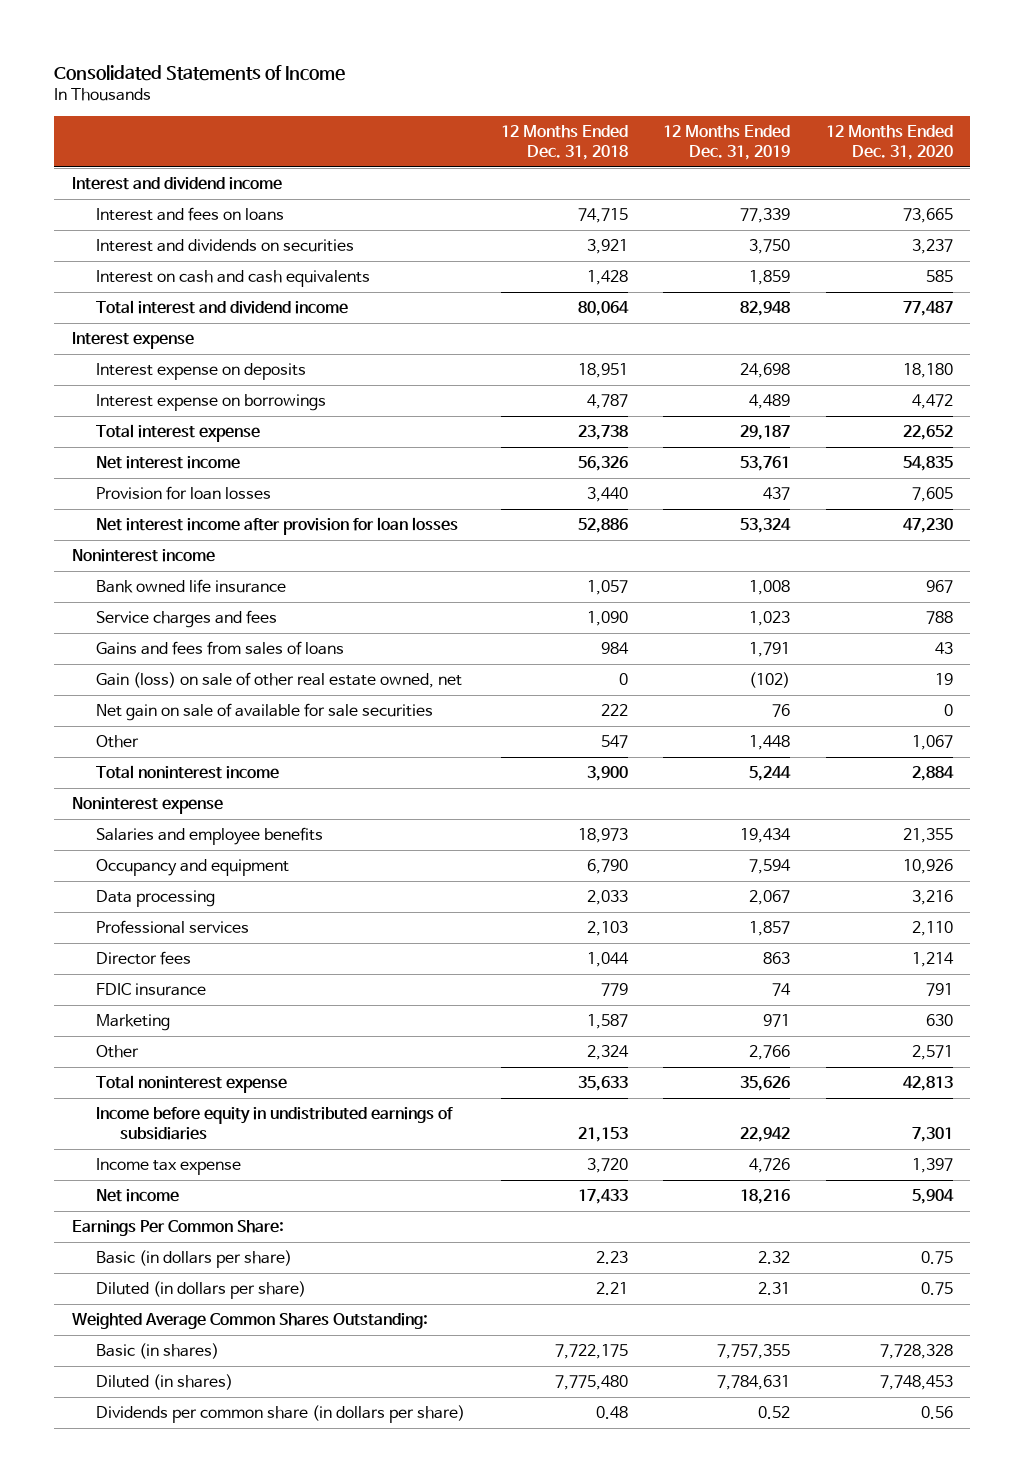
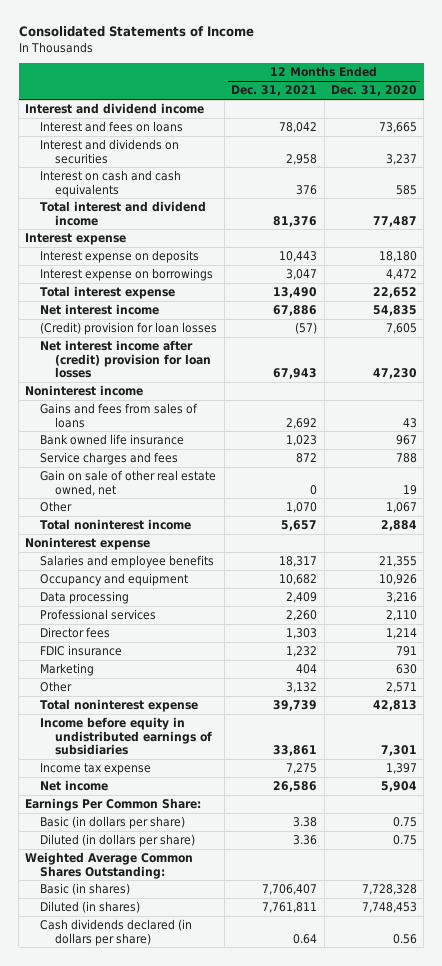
[500,125,628,160] 12 Months Ended Dec. 31, 2018 -> none
[663,125,791,160] 12 Months Ended Dec. 31, 2019 -> none
none -> [231,85,318,97] Dec. 31, 2021
[96,486,272,501] Provision for loan losses -> [40,322,218,336] (Credit) provision for loan losses
[96,517,459,536] Net interest income after provision for loan losses -> [40,340,212,379] Net interest income after (credit) provision for loan losses
[96,641,345,656] Gains and fees from sales of loans -> [40,403,199,428] Gains and fees from sales of loans
[96,703,434,722] Net gain on sale of available for sale securities -> none
[96,672,463,689] Gain (loss) on sale of other real estate owned, net -> [40,470,217,496] Gain on sale of other real estate owned, net
[96,1405,466,1424] Dividends per common share (in dollars per share) -> [40,919,193,946] Cash dividends declared (in dollars per share)

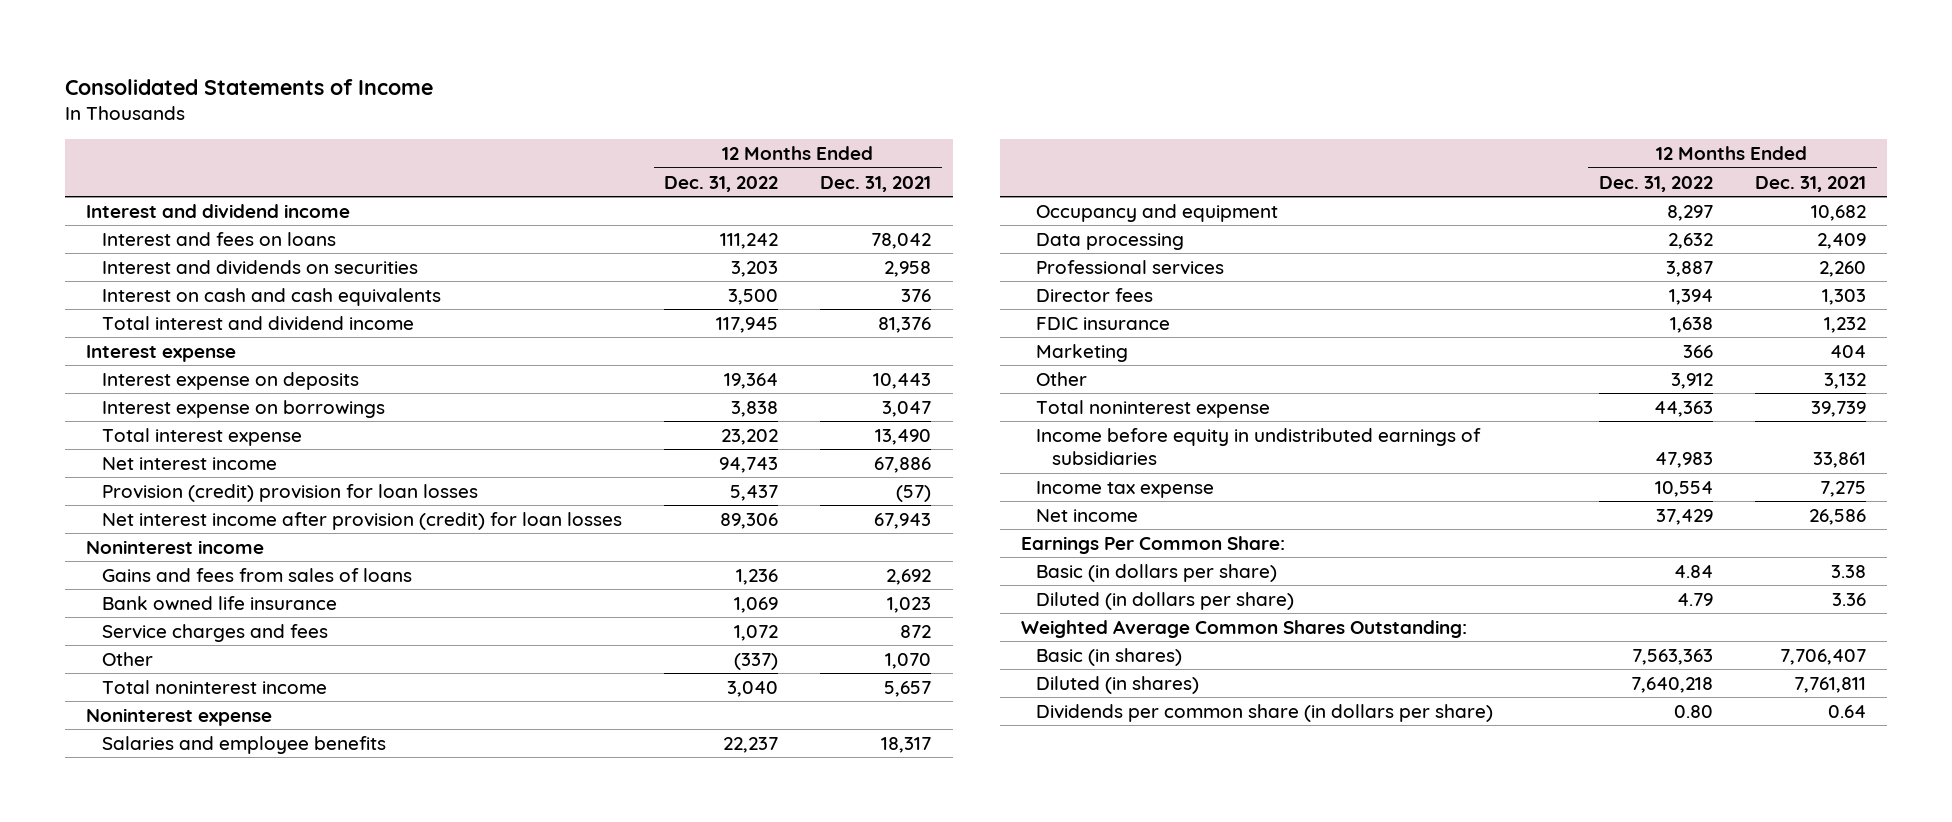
[330,85,417,97] Dec. 31, 2020 -> none
none -> [664,175,779,192] Dec. 31, 2022
[40,322,218,336] (Credit) provision for loan losses -> [101,483,478,502] Provision (credit) provision for loan losses
[40,340,212,379] Net interest income after (credit) provision for loan losses -> [101,511,622,530] Net interest income after provision (credit) for loan losses
[40,470,217,496] Gain on sale of other real estate owned, net -> none
[40,919,193,946] Cash dividends declared (in dollars per share) -> [1036,703,1494,722] Dividends per common share (in dollars per share)

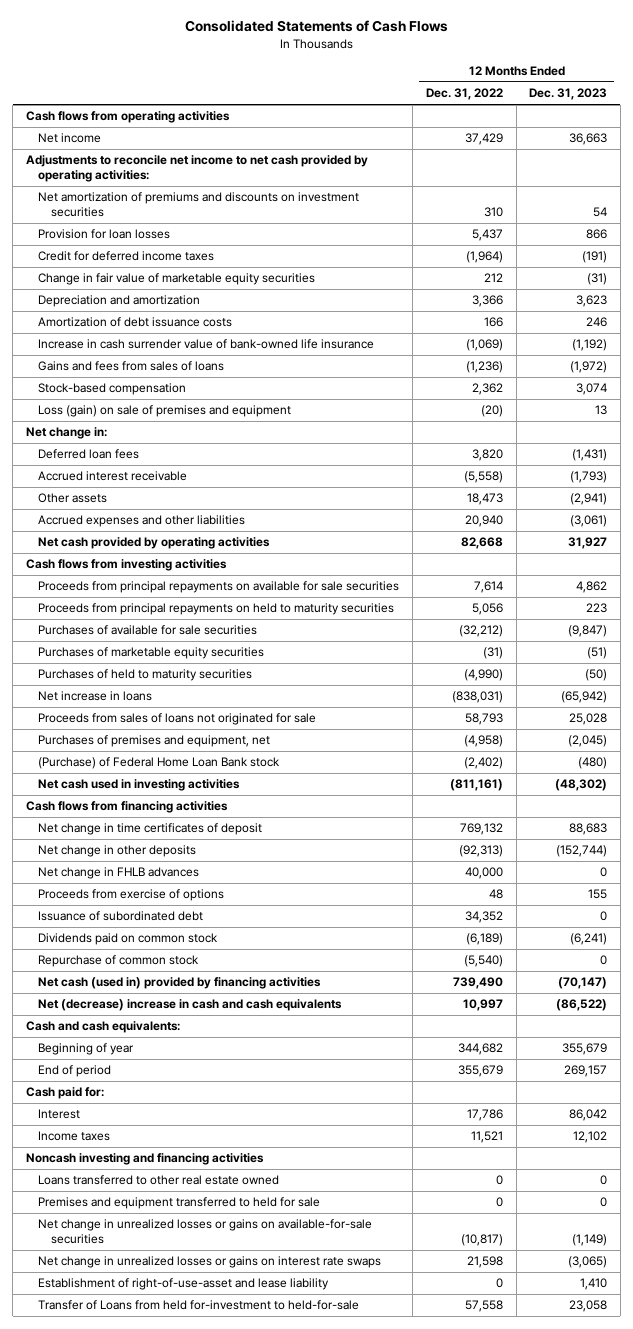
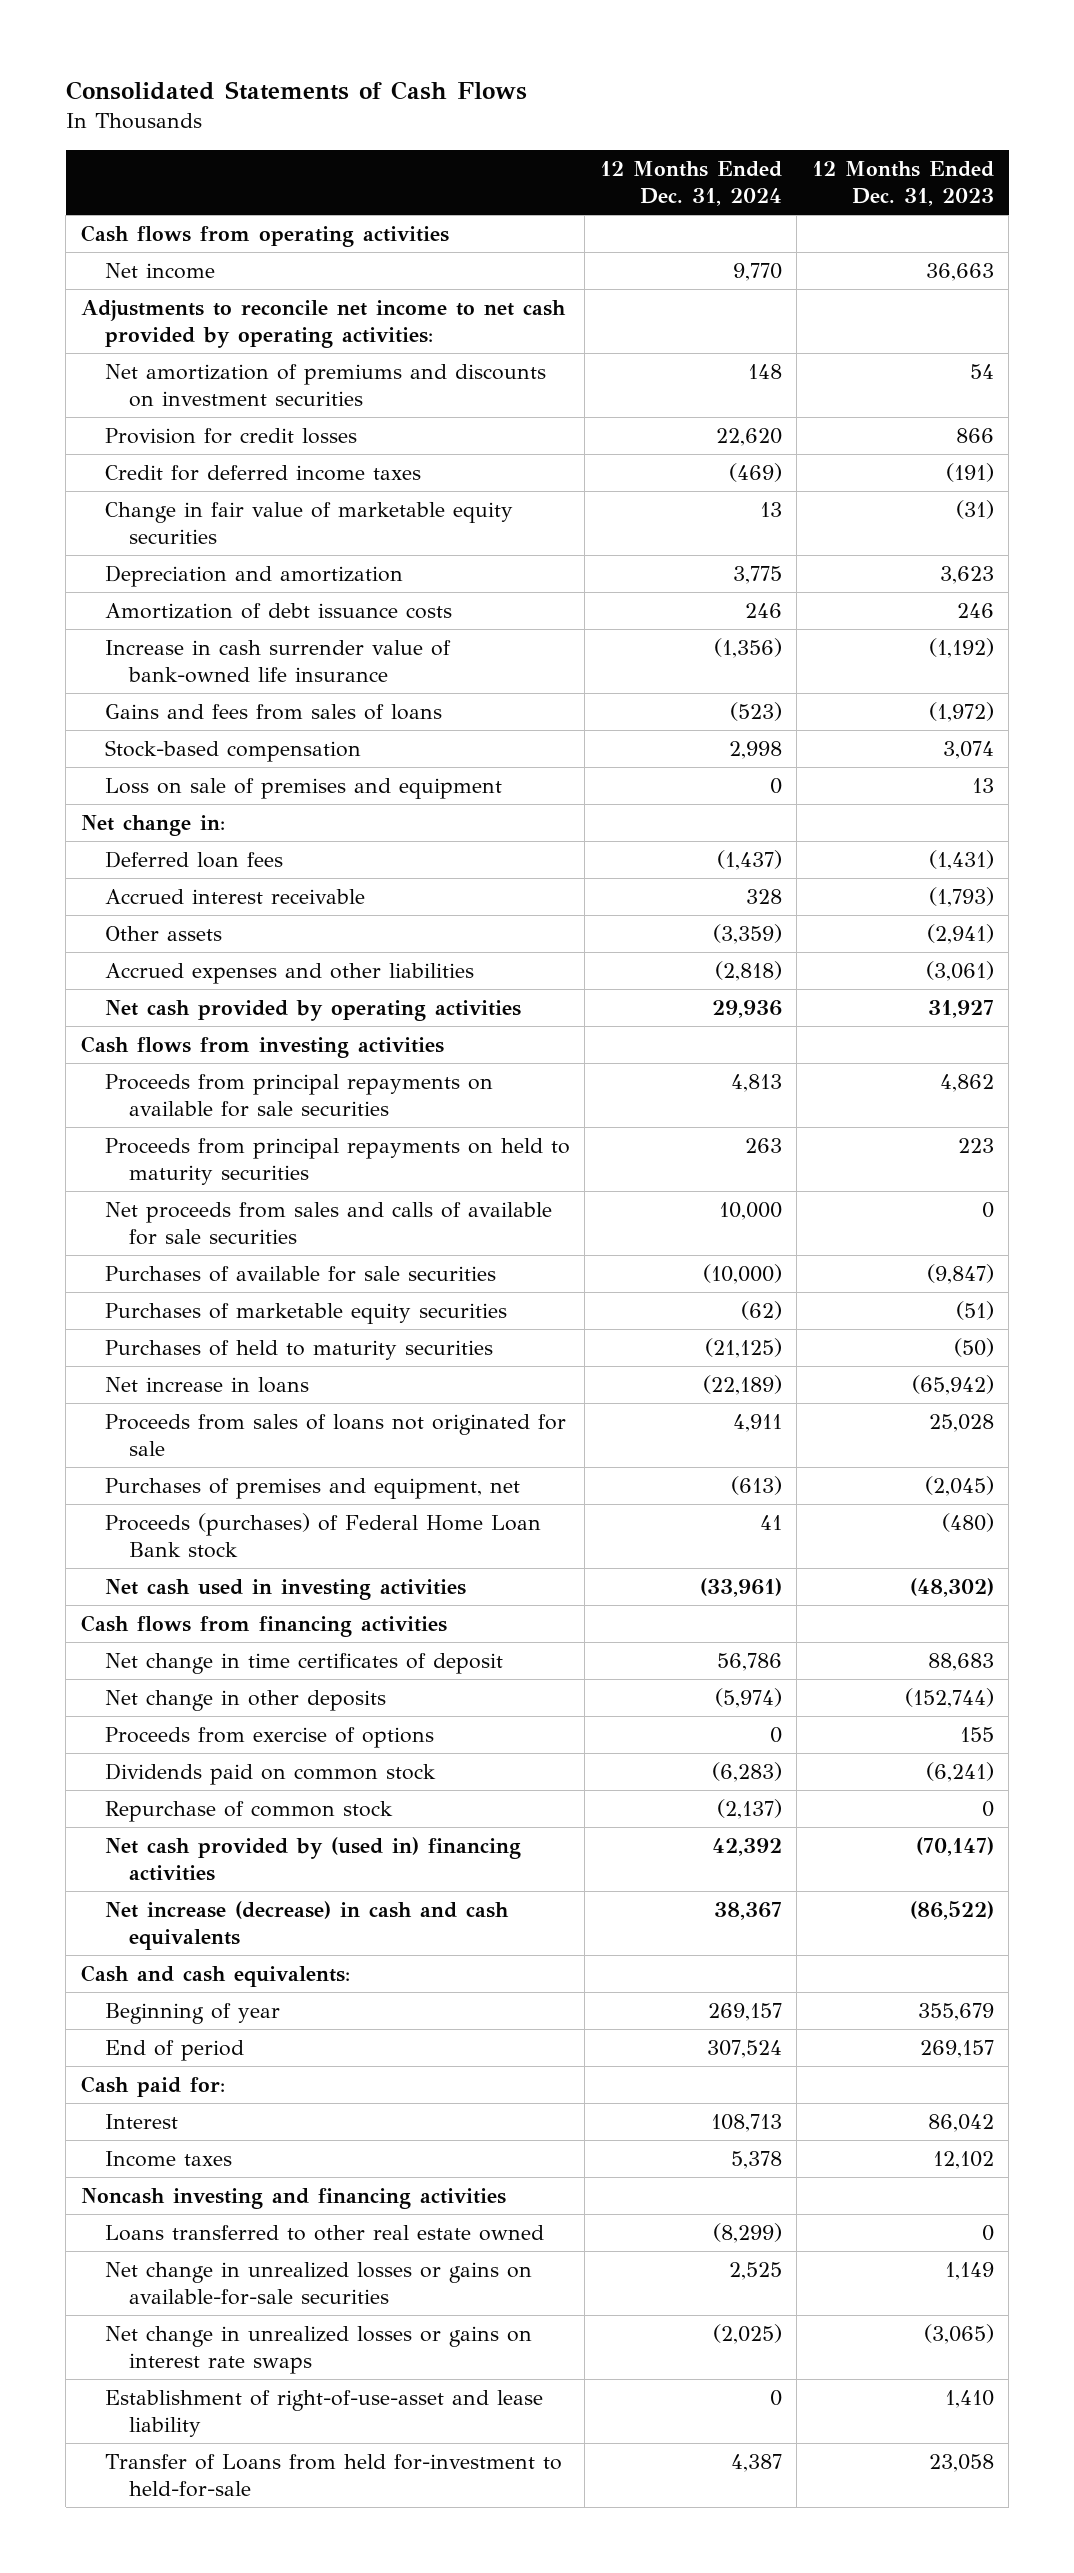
[425,88,503,101] Dec. 31, 2022 -> none
none -> [599,160,782,207] 12 Months Ended Dec. 31, 2024
[38,229,171,240] Provision for loan losses -> [104,427,357,444] Provision for credit losses
[38,405,292,418] Loss (gain) on sale of premises and equipment -> [104,777,502,799] Loss on sale of premises and equipment
none -> [104,1201,552,1246] Net proceeds from sales and calls of available for sale securities
[38,757,281,770] (Purchase) of Federal Home Loan Bank stock -> [104,1512,541,1559] Proceeds (purchases) of Federal Home Loan Bank stock
[38,867,200,880] Net change in FHLB advances -> none
[38,911,204,922] Issuance of subordinated debt -> none
[38,977,322,990] Net cash (used in) provided by financing activities -> [104,1836,521,1882] Net cash provided by (used in) financing activities
[38,999,343,1012] Net (decrease) increase in cash and cash equivalents -> [104,1900,509,1951] Net increase (decrease) in cash and cash equivalents
[38,1197,321,1210] Premises and equipment transferred to held for sale -> none
[572,1234,608,1247] (1,149) -> [944,2261,994,2280] 1,149

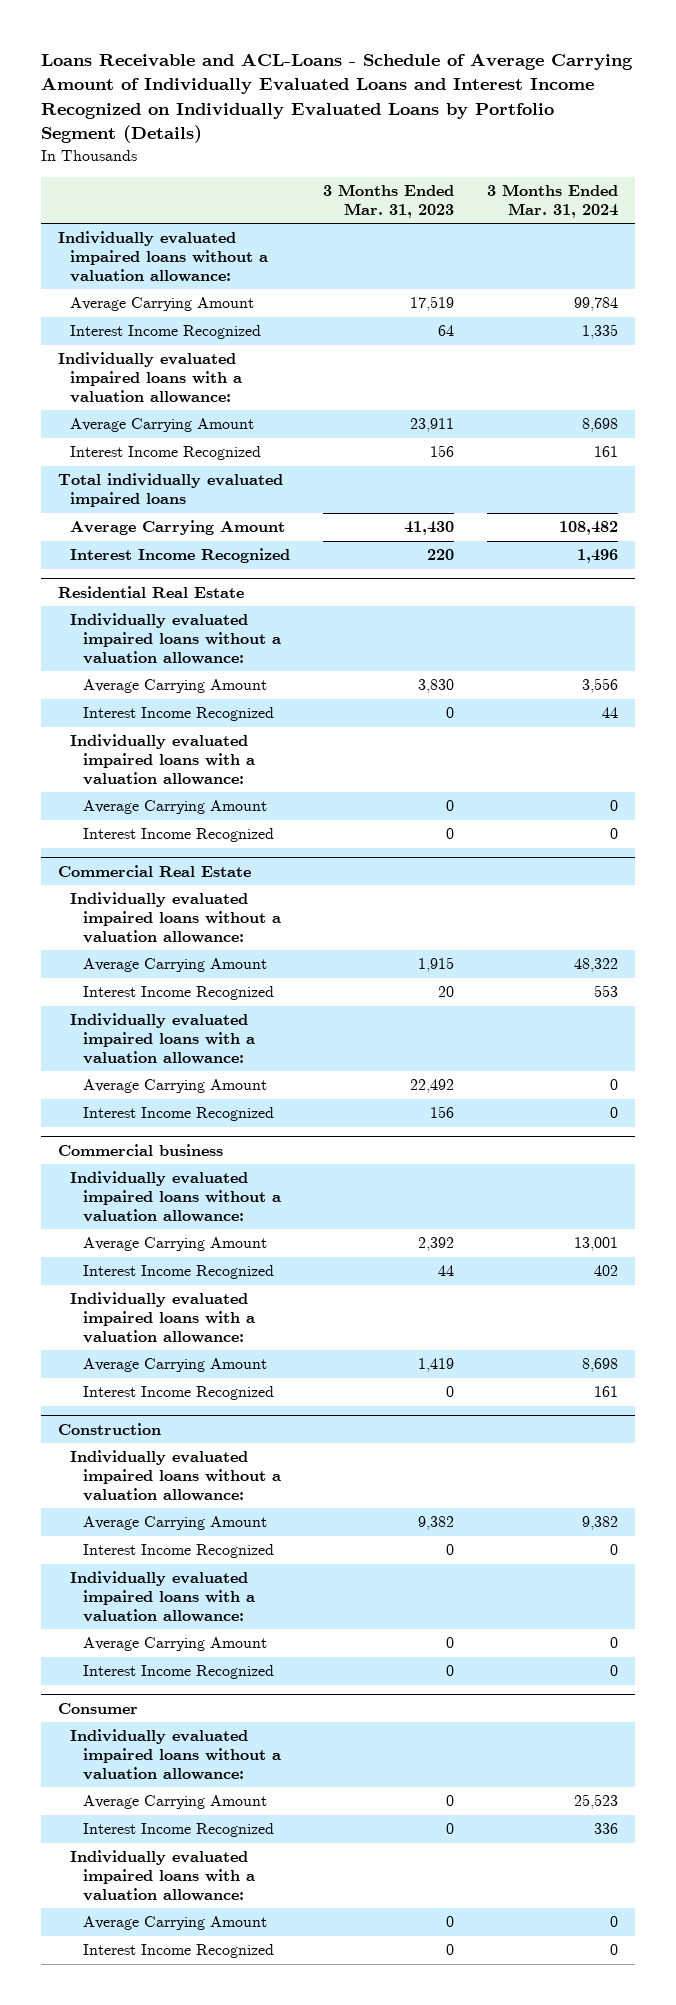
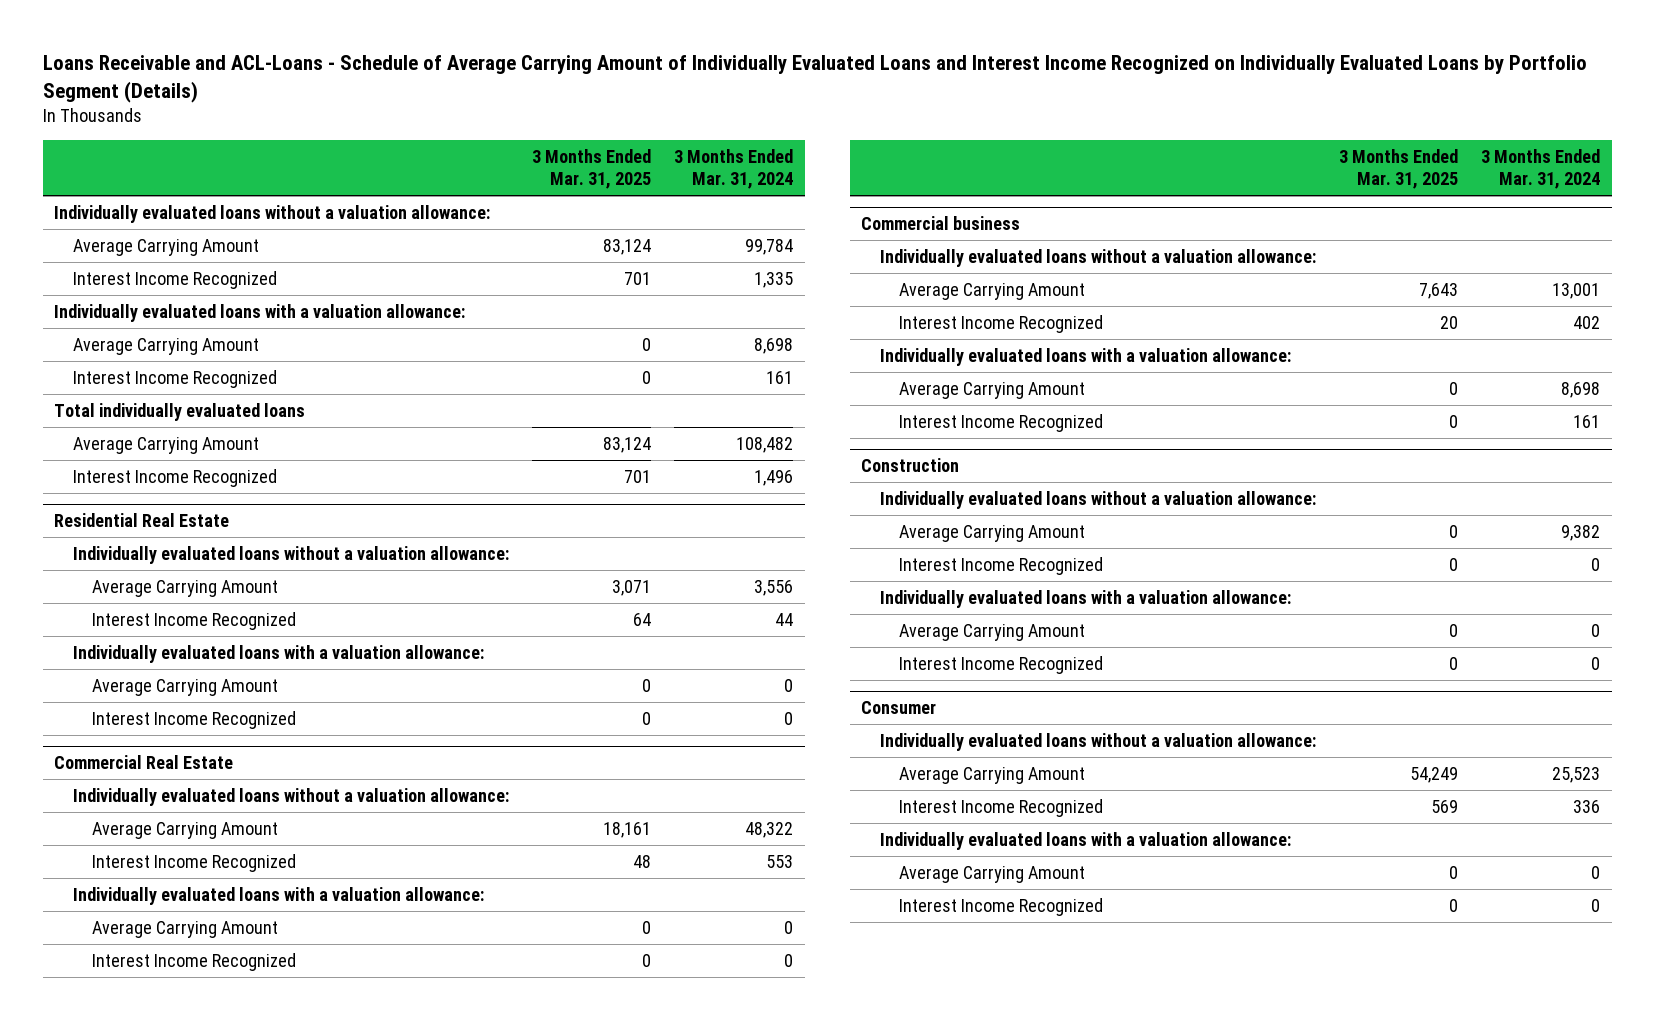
[323,184,455,218] 3 Months Ended Mar. 31, 2023 -> none
none -> [532,149,652,190] 3 Months Ended Mar. 31, 2025
[57,231,269,282] Individually evaluated impaired loans without a valuation allowance: -> [54,204,491,223] Individually evaluated loans without a valuation allowance:
[57,352,243,403] Individually evaluated impaired loans with a valuation allowance: -> [54,303,466,322] Individually evaluated loans with a valuation allowance:
[57,473,283,508] Total individually evaluated impaired loans -> [54,402,306,421] Total individually evaluated loans
[70,613,282,664] Individually evaluated impaired loans without a valuation allowance: -> [73,545,510,564] Individually evaluated loans without a valuation allowance:
[70,734,256,785] Individually evaluated impaired loans with a valuation allowance: -> [73,644,485,663] Individually evaluated loans with a valuation allowance:
[70,892,282,943] Individually evaluated impaired loans without a valuation allowance: -> [73,787,510,806] Individually evaluated loans without a valuation allowance:
[70,1013,256,1064] Individually evaluated impaired loans with a valuation allowance: -> [73,886,485,905] Individually evaluated loans with a valuation allowance:
[70,1171,282,1222] Individually evaluated impaired loans without a valuation allowance: -> [880,248,1317,267] Individually evaluated loans without a valuation allowance:
[70,1292,256,1343] Individually evaluated impaired loans with a valuation allowance: -> [880,347,1292,366] Individually evaluated loans with a valuation allowance:
[70,1450,282,1501] Individually evaluated impaired loans without a valuation allowance: -> [880,490,1317,509] Individually evaluated loans without a valuation allowance:
[70,1571,256,1622] Individually evaluated impaired loans with a valuation allowance: -> [880,589,1292,608] Individually evaluated loans with a valuation allowance:
[70,1729,282,1780] Individually evaluated impaired loans without a valuation allowance: -> [880,732,1317,751] Individually evaluated loans without a valuation allowance:
[70,1850,256,1901] Individually evaluated impaired loans with a valuation allowance: -> [880,831,1292,850] Individually evaluated loans with a valuation allowance:

